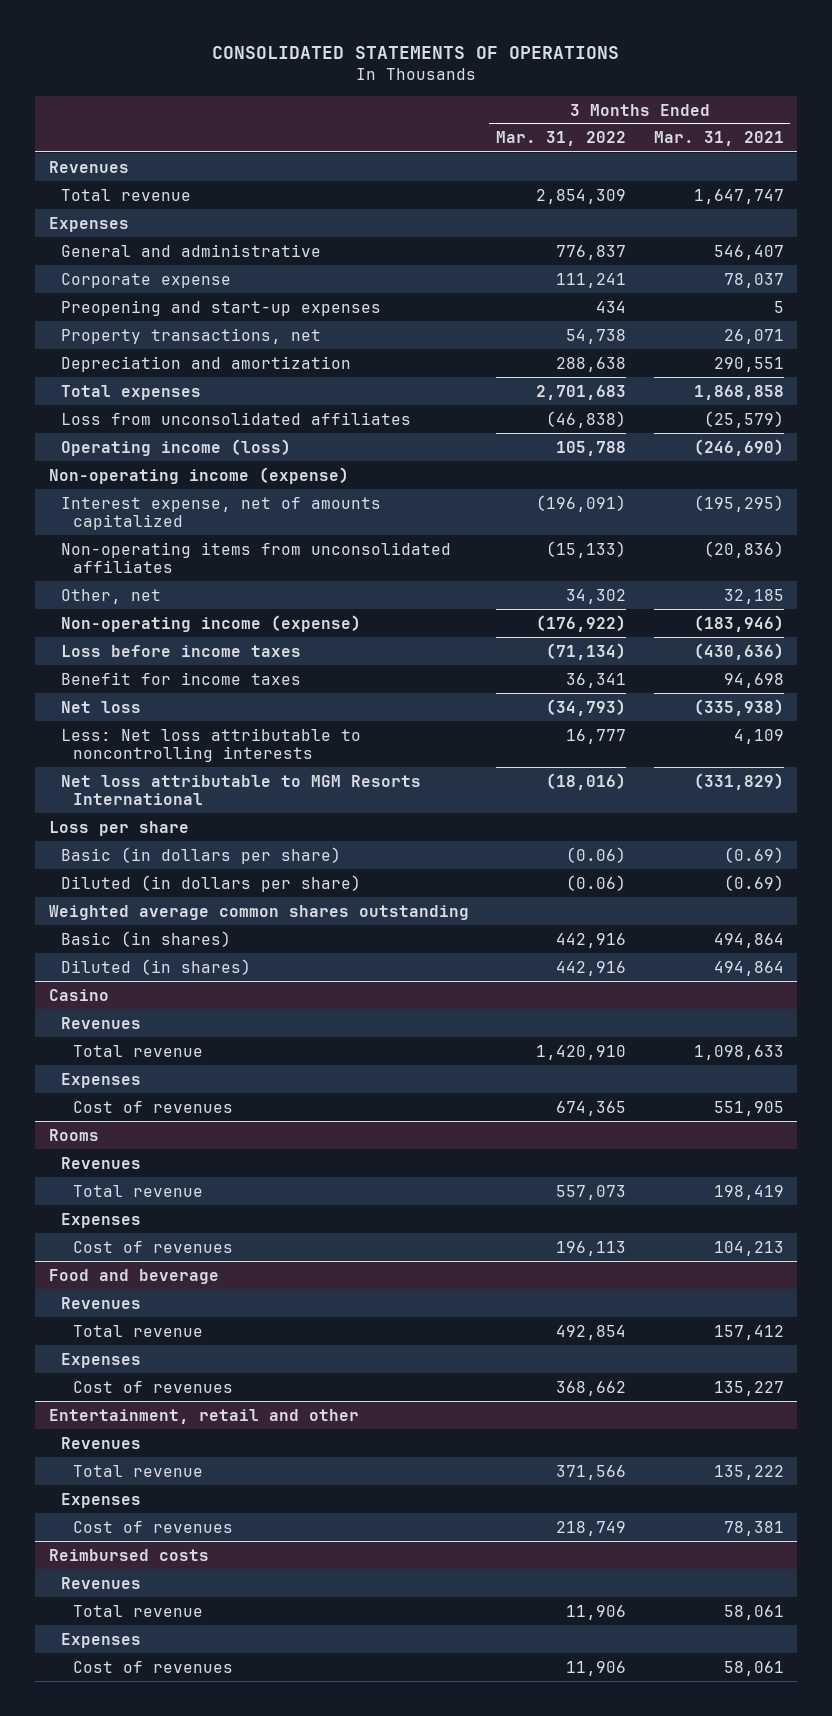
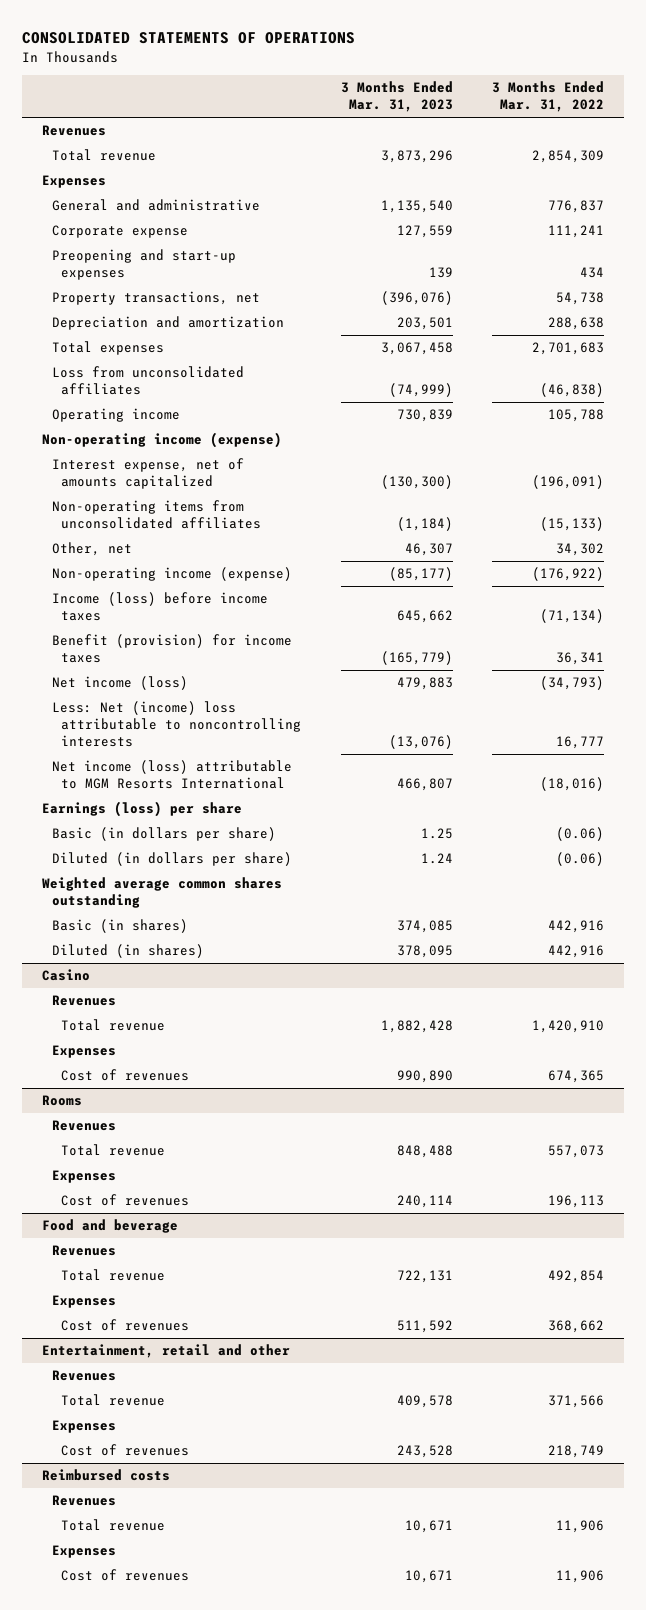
[653,131,784,147] Mar. 31, 2021 -> none
none -> [340,81,453,113] 3 Months Ended Mar. 31, 2023
[61,438,292,456] Operating income (loss) -> [51,408,180,423] Operating income
[61,644,302,657] Loss before income taxes -> [51,592,268,622] Income (loss) before income taxes
[61,671,302,685] Benefit for income taxes -> [51,634,292,664] Benefit (provision) for income taxes
[61,700,142,713] Net loss -> [51,676,188,691] Net income (loss)
[61,727,362,762] Less: Net loss attributable to noncontrolling interests -> [51,701,302,747] Less: Net (income) loss attributable to noncontrolling interests
[61,774,422,805] Net loss attributable to MGM Resorts International -> [51,760,292,790] Net income (loss) attributable to MGM Resorts International
[48,820,189,836] Loss per share -> [42,801,243,818] Earnings (loss) per share

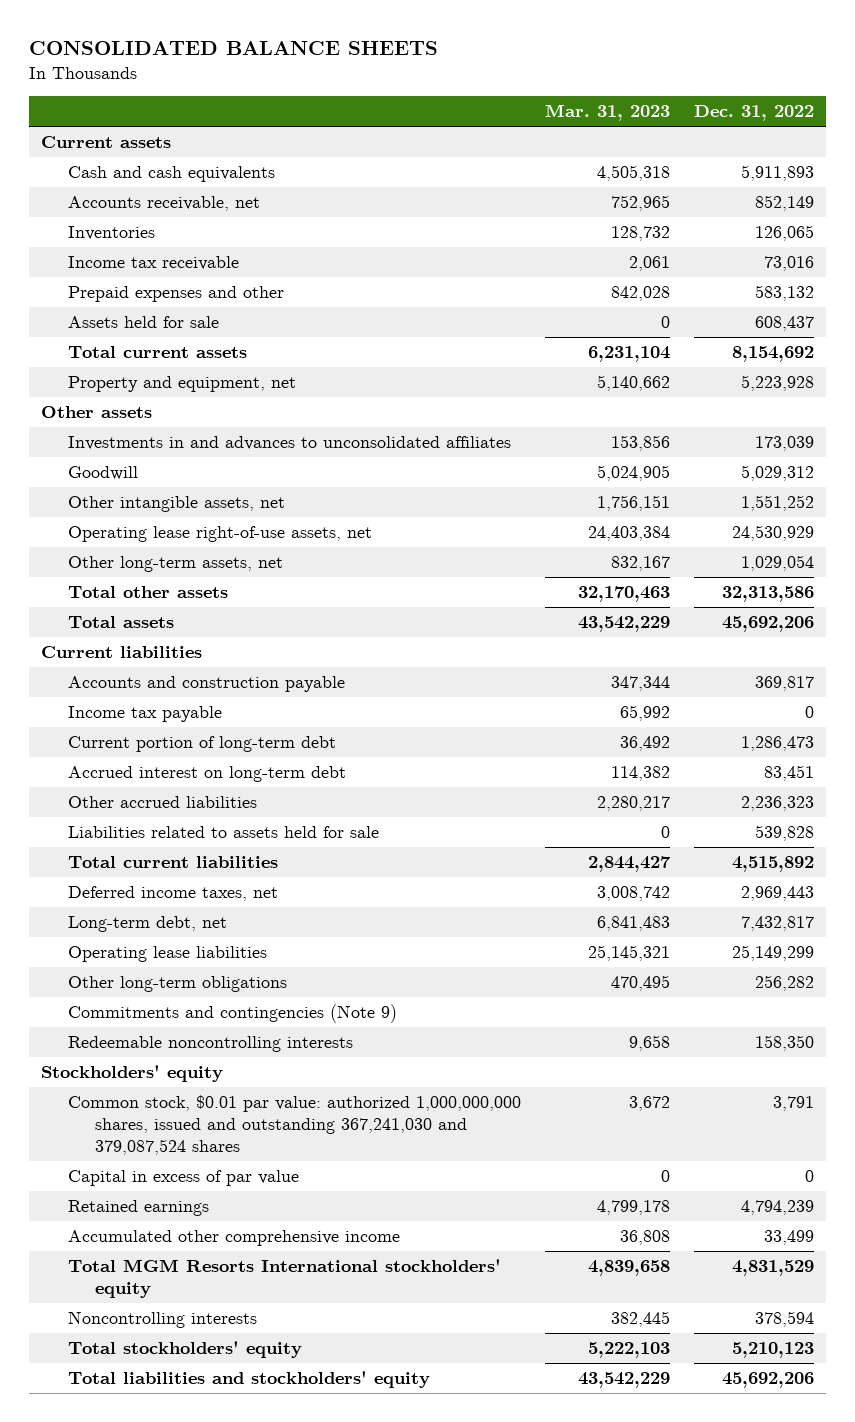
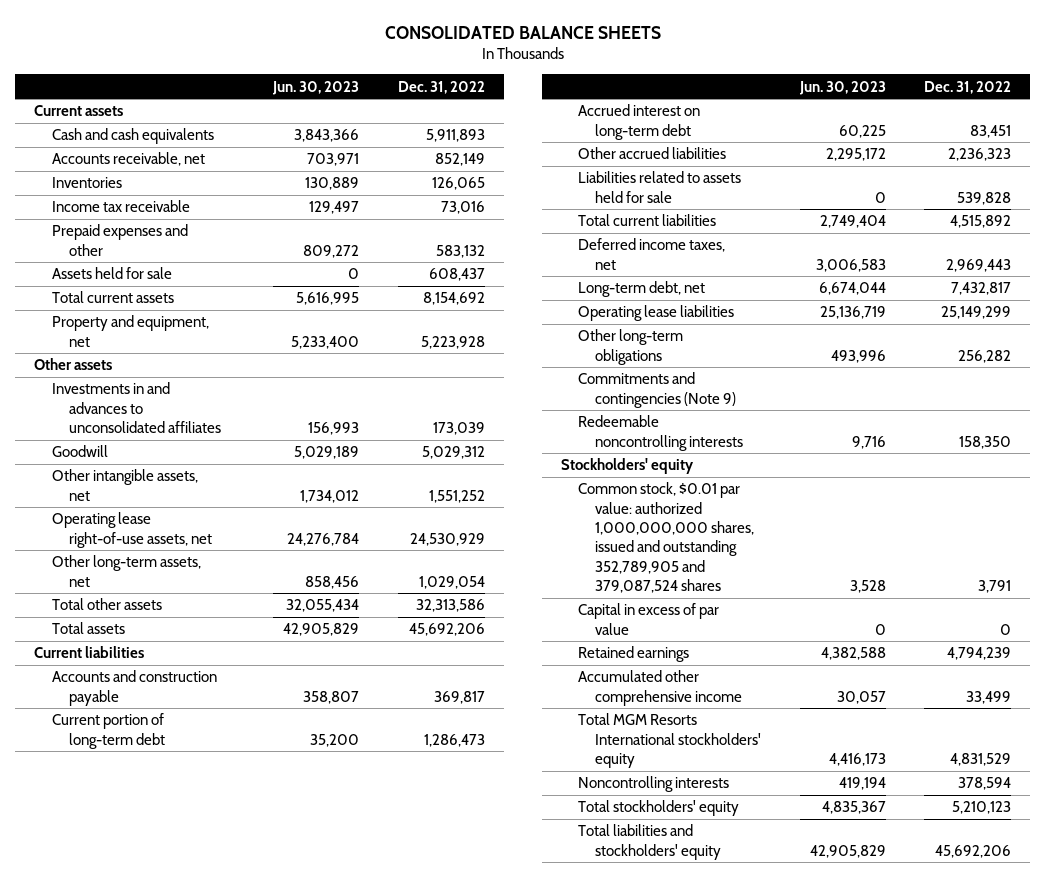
[544,104,670,122] Mar. 31, 2023 -> none
none -> [272,80,360,95] Jun. 30, 2023
[67,706,222,723] Income tax payable -> none
[67,1095,521,1156] Common stock, $0.01 par value: authorized 1,000,000,000 shares, issued and outstanding 367,241,030 and 379,087,524 shares -> [578,482,755,594] Common stock, $0.01 par value: authorized 1,000,000,000 shares, issued and outstanding 352,789,905 and 379,087,524 shares

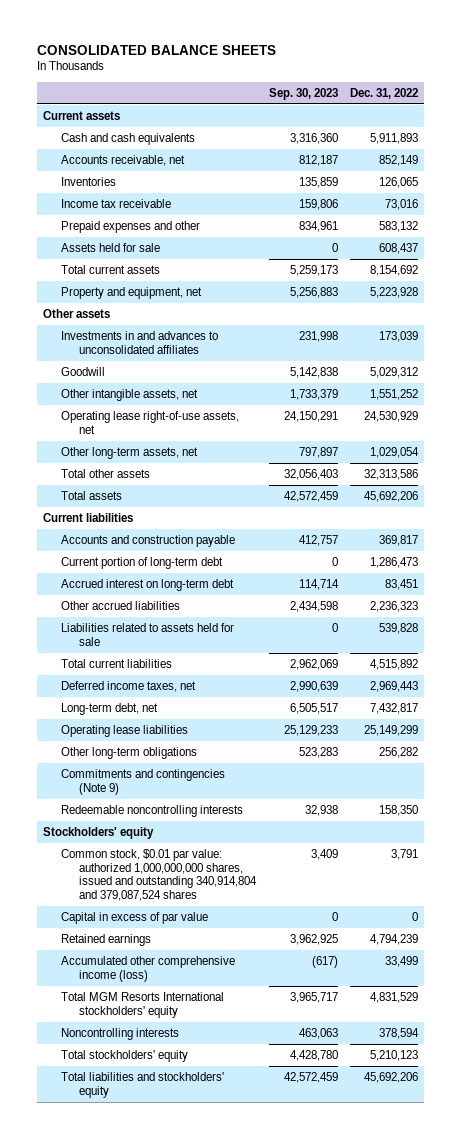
[272,80,360,95] Jun. 30, 2023 -> none
none -> [268,87,338,100] Sep. 30, 2023
[578,482,755,594] Common stock, $0.01 par value: authorized 1,000,000,000 shares, issued and outstanding 352,789,905 and 379,087,524 shares -> [61,849,258,901] Common stock, $0.01 par value: authorized 1,000,000,000 shares, issued and outstanding 340,914,804 and 379,087,524 shares
[578,670,743,706] Accumulated other comprehensive income -> [61,956,236,982] Accumulated other comprehensive income (loss)

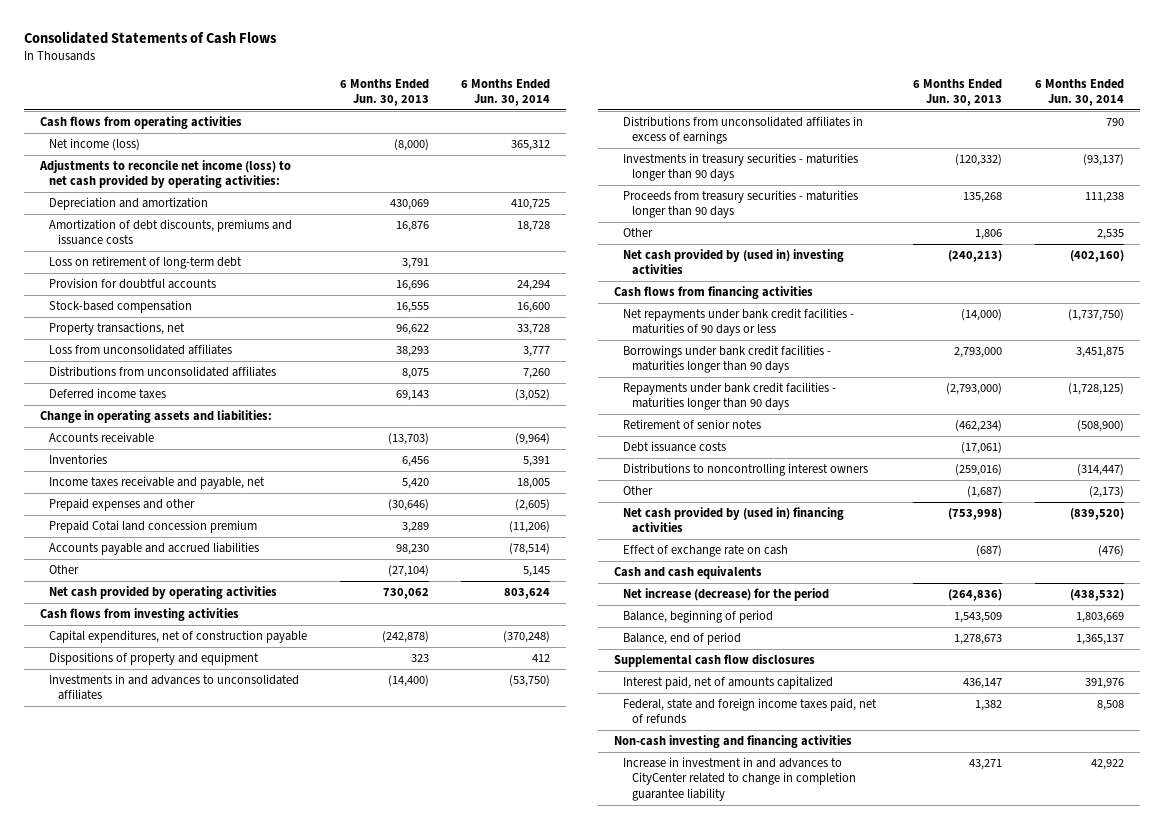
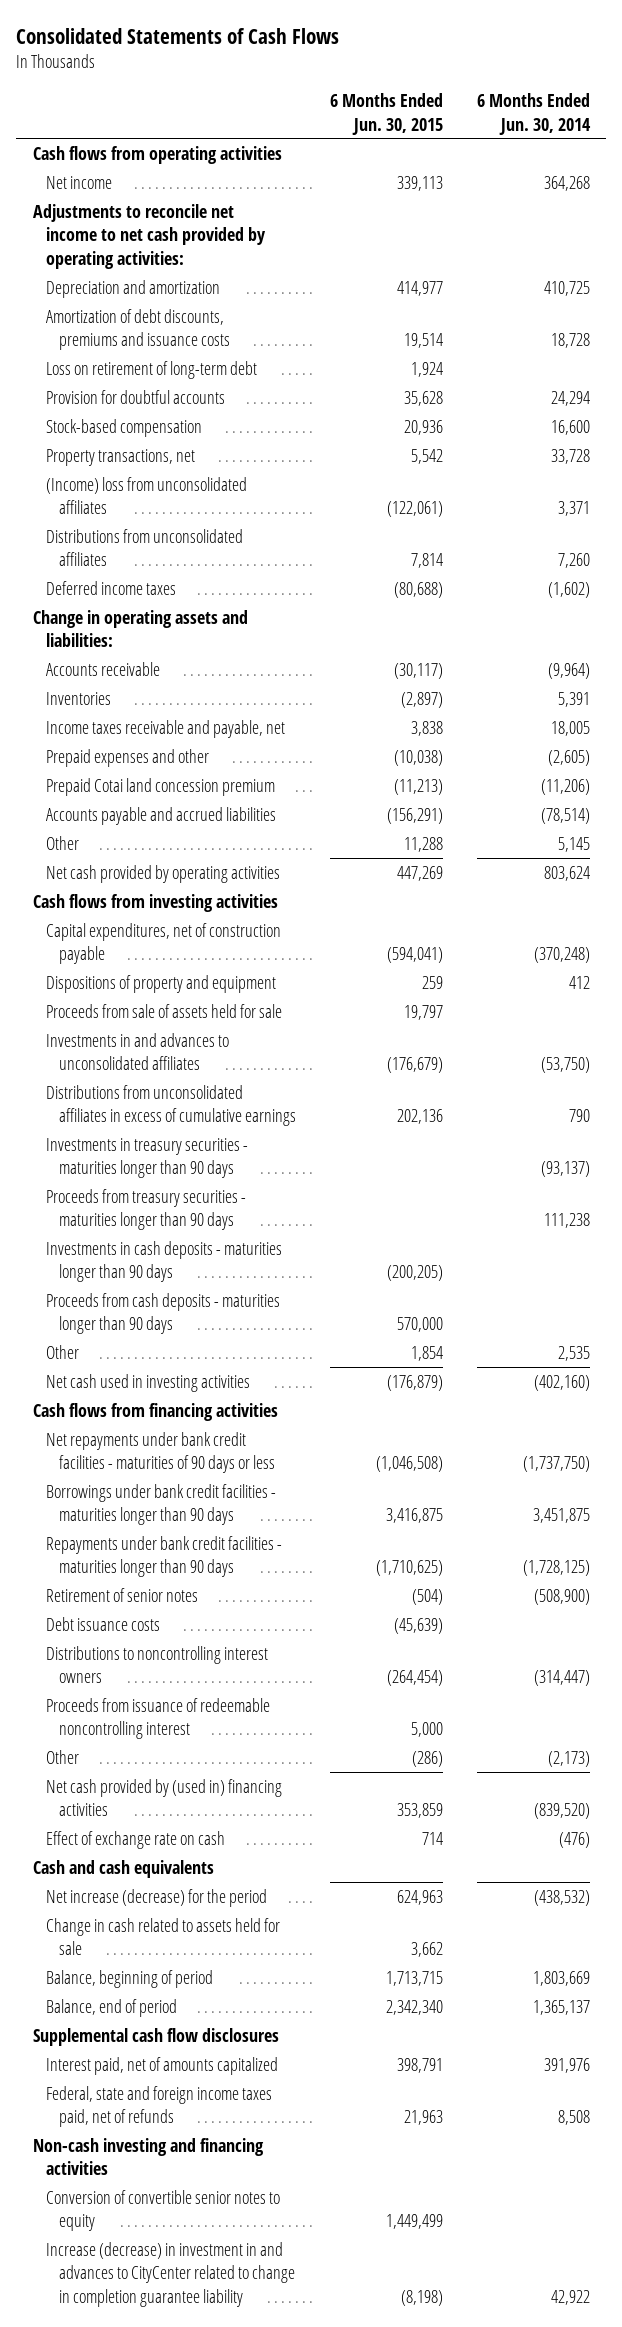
[339,78,429,107] 6 Months Ended Jun. 30, 2013 -> none
none -> [329,93,443,135] 6 Months Ended Jun. 30, 2015
[49,137,141,151] Net income (loss) -> [45,175,112,189] Net income
[510,139,550,151] 365,312 -> [543,175,590,191] 364,268
[39,159,292,189] Adjustments to reconcile net income (loss) to net cash provided by operating activities: -> [32,203,266,269] Adjustments to reconcile net income to net cash provided by operating activities:
[49,343,233,355] Loss from unconsolidated affiliates -> [45,476,247,515] (Income) loss from unconsolidated affiliates
[522,345,550,357] 3,777 -> [557,501,590,517] 3,371
[514,388,550,401] (3,052) -> [547,581,590,598] (1,602)
none -> [45,1003,282,1018] Proceeds from sale of assets held for sale
[622,115,863,145] Distributions from unconsolidated affiliates in excess of earnings -> [45,1084,296,1127] Distributions from unconsolidated affiliates in excess of cumulative earnings
none -> [45,1240,282,1283] Investments in cash deposits - maturities longer than 90 days
none -> [45,1292,280,1335] Proceeds from cash deposits - maturities longer than 90 days
[622,248,844,276] Net cash provided by (used in) investing activities -> [45,1373,250,1392] Net cash used in investing activities
none -> [45,1697,270,1740] Proceeds from issuance of redeemable noncontrolling interest
none -> [45,1917,280,1956] Change in cash related to assets held for sale
none -> [45,2189,280,2232] Conversion of convertible senior notes to equity
[622,756,856,801] Increase in investment in and advances to CityCenter related to change in completion guarantee liability -> [45,2241,295,2307] Increase (decrease) in investment in and advances to CityCenter related to change in completion guarantee liability

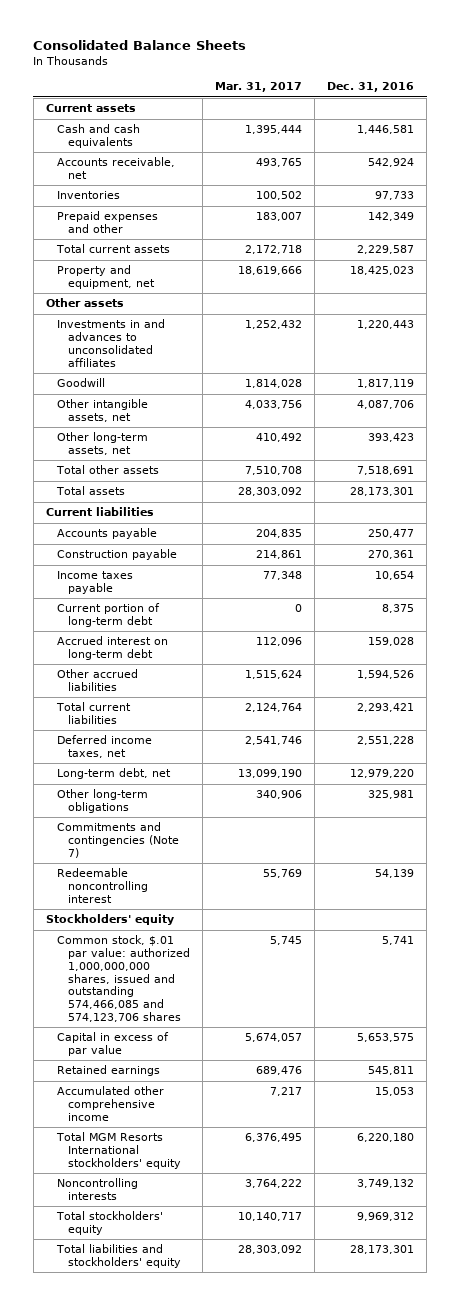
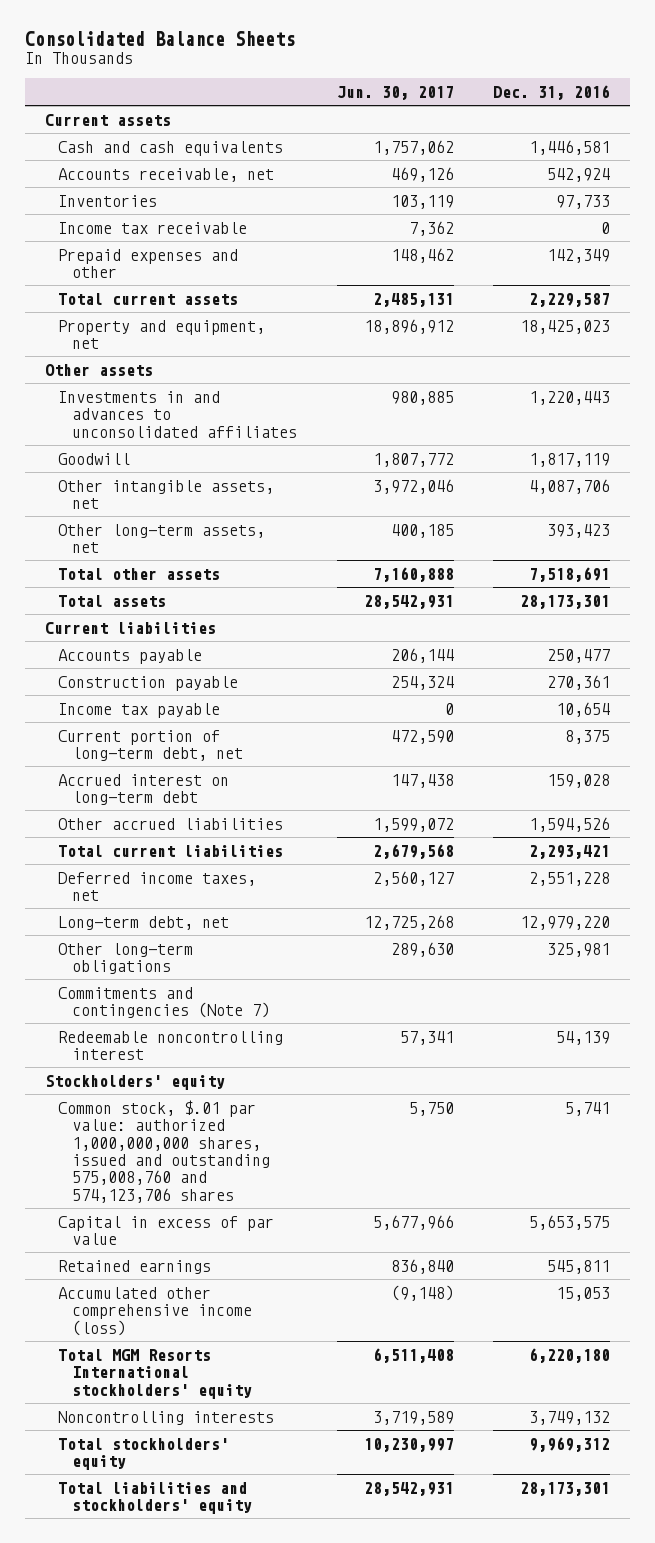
[215,82,303,93] Mar. 31, 2017 -> none
none -> [336,85,454,100] Jun. 30, 2017
none -> [58,221,248,234] Income tax receivable
[56,571,133,595] Income taxes payable -> [58,702,221,718] Income tax payable
[56,603,160,628] Current portion of long-term debt -> [58,729,244,762] Current portion of long-term debt, net
[56,935,191,1022] Common stock, $.01 par value: authorized 1,000,000,000 shares, issued and outstanding 574,466,085 and 574,123,706 shares -> [58,1099,271,1203] Common stock, $.01 par value: authorized 1,000,000,000 shares, issued and outstanding 575,008,760 and 574,123,706 shares
[56,1086,164,1121] Accumulated other comprehensive income -> [58,1286,253,1336] Accumulated other comprehensive income (loss)

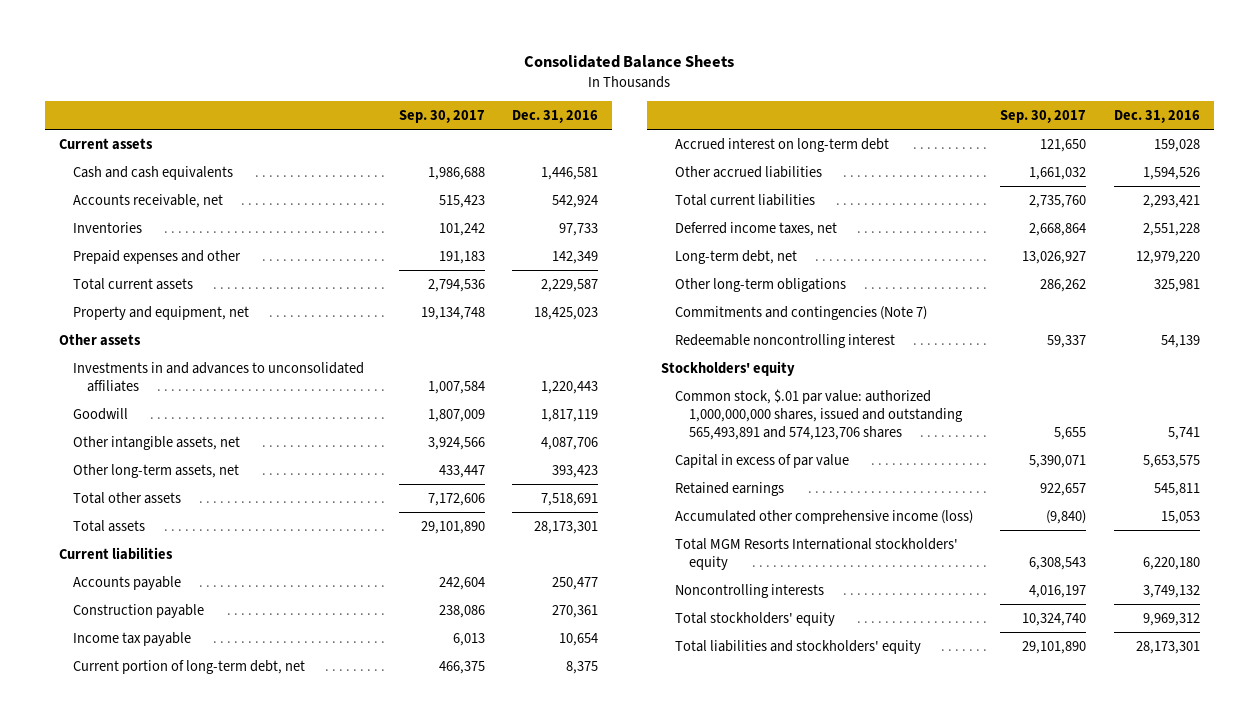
[336,85,454,100] Jun. 30, 2017 -> none
none -> [398,109,485,123] Sep. 30, 2017
[58,221,248,234] Income tax receivable -> none
[58,1099,271,1203] Common stock, $.01 par value: authorized 1,000,000,000 shares, issued and outstanding 575,008,760 and 574,123,706 shares -> [675,388,964,441] Common stock, $.01 par value: authorized 1,000,000,000 shares, issued and outstanding 565,493,891 and 574,123,706 shares

